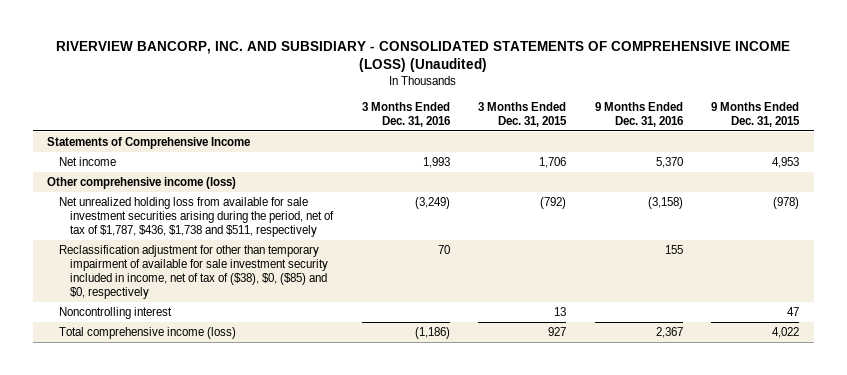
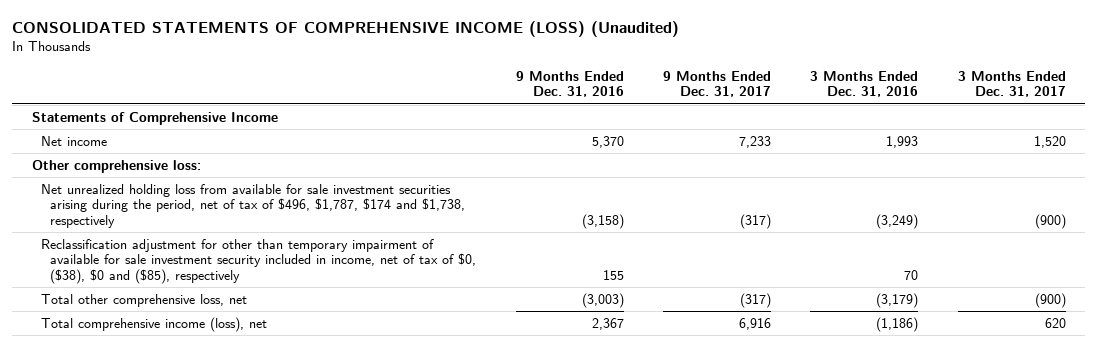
[56,41,791,73] RIVERVIEW BANCORP, INC. AND SUBSIDIARY - CONSOLIDATED STATEMENTS OF COMPREHENSIVE INCOME (LOSS) (Unaudited) -> [11,20,679,37] CONSOLIDATED STATEMENTS OF COMPREHENSIVE INCOME (LOSS) (Unaudited)
[478,101,568,127] 3 Months Ended Dec. 31, 2015 -> none
[711,101,801,127] 9 Months Ended Dec. 31, 2015 -> none
none -> [663,70,772,98] 9 Months Ended Dec. 31, 2017
none -> [957,70,1066,98] 3 Months Ended Dec. 31, 2017
[58,306,172,319] Noncontrolling interest -> none
[47,176,237,189] Other comprehensive income (loss) -> [31,159,201,173] Other comprehensive loss:
[58,196,335,237] Net unrealized holding loss from available for sale investment securities arising during the period, net of tax of $1,787, $436, $1,738 and $511, respectively -> [40,183,466,228] Net unrealized holding loss from available for sale investment securities arising during the period, net of tax of $496, $1,787, $174 and $1,738, respectively
[58,244,329,299] Reclassification adjustment for other than temporary impairment of available for sale investment security included in income, net of tax of ($38), $0, ($85) and $0, respectively -> [40,238,477,284] Reclassification adjustment for other than temporary impairment of available for sale investment security included in income, net of tax of $0, ($38), $0 and ($85), respectively
none -> [40,293,247,307] Total other comprehensive loss, net
[58,326,236,339] Total comprehensive income (loss) -> [40,316,267,332] Total comprehensive income (loss), net

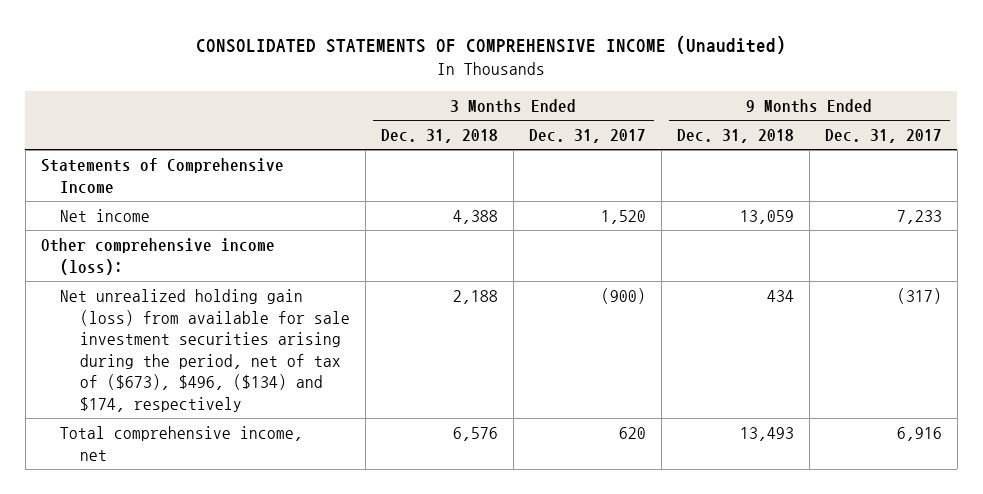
[11,20,679,37] CONSOLIDATED STATEMENTS OF COMPREHENSIVE INCOME (LOSS) (Unaudited) -> [196,36,787,55] CONSOLIDATED STATEMENTS OF COMPREHENSIVE INCOME (Unaudited)
[515,70,624,98] 9 Months Ended Dec. 31, 2016 -> none
[810,70,919,98] 3 Months Ended Dec. 31, 2016 -> none
none -> [380,129,498,144] Dec. 31, 2018
none -> [676,129,794,144] Dec. 31, 2018
[40,238,477,284] Reclassification adjustment for other than temporary impairment of available for sale investment security included in income, net of tax of $0, ($38), $0 and ($85), respectively -> none
[40,293,247,307] Total other comprehensive loss, net -> none
[31,159,201,173] Other comprehensive loss: -> [40,238,275,275] Other comprehensive income (loss):
[40,183,466,228] Net unrealized holding loss from available for sale investment securities arising during the period, net of tax of $496, $1,787, $174 and $1,738, respectively -> [60,289,350,413] Net unrealized holding gain (loss) from available for sale investment securities arising during the period, net of tax of ($673), $496, ($134) and $174, respectively
[40,316,267,332] Total comprehensive income (loss), net -> [60,426,304,461] Total comprehensive income, net

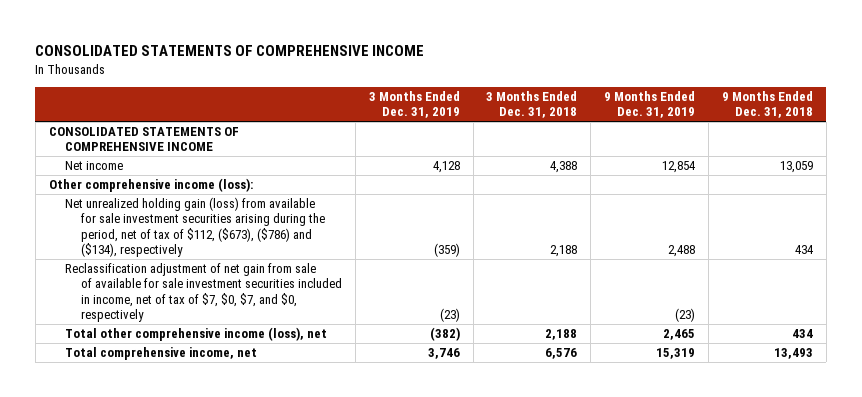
[196,36,787,55] CONSOLIDATED STATEMENTS OF COMPREHENSIVE INCOME (Unaudited) -> [35,44,425,56] CONSOLIDATED STATEMENTS OF COMPREHENSIVE INCOME
[528,129,646,144] Dec. 31, 2017 -> none
[824,129,942,144] Dec. 31, 2017 -> none
none -> [368,90,460,119] 3 Months Ended Dec. 31, 2019
none -> [604,90,696,119] 9 Months Ended Dec. 31, 2019
[40,158,284,194] Statements of Comprehensive Income -> [48,127,239,152] CONSOLIDATED STATEMENTS OF COMPREHENSIVE INCOME
[60,289,350,413] Net unrealized holding gain (loss) from available for sale investment securities arising during the period, net of tax of ($673), $496, ($134) and $174, respectively -> [64,197,325,257] Net unrealized holding gain (loss) from available for sale investment securities arising during the period, net of tax of $112, ($673), ($786) and ($134), respectively
none -> [64,263,342,322] Reclassification adjustment of net gain from sale of available for sale investment securities included in income, net of tax of $7, $0, $7, and $0, respectively
none -> [64,327,327,342] Total other comprehensive income (loss), net

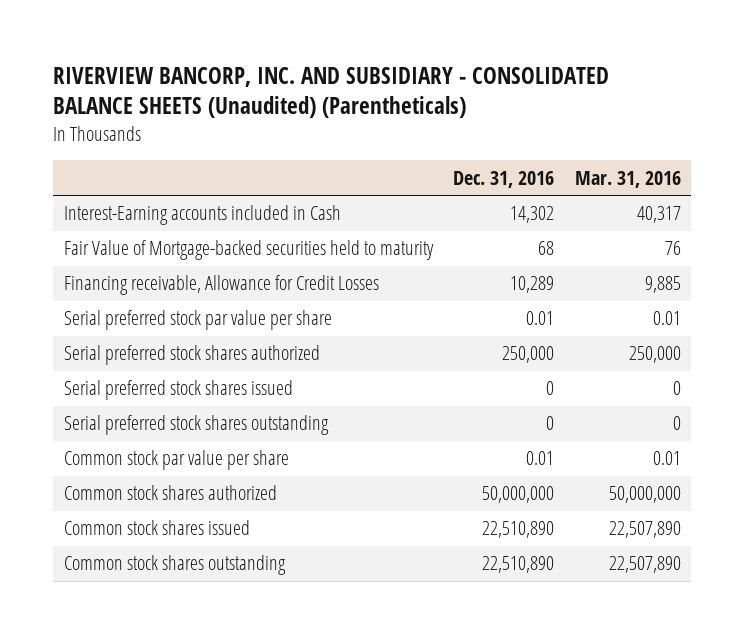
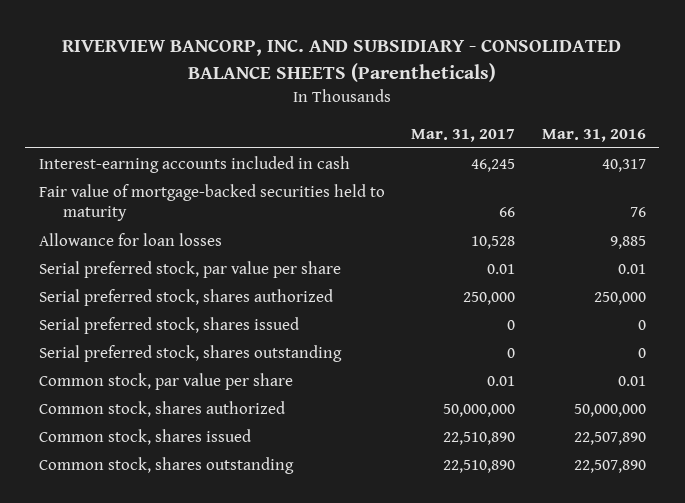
[53,66,610,119] RIVERVIEW BANCORP, INC. AND SUBSIDIARY - CONSOLIDATED BALANCE SHEETS (Unaudited) (Parentheticals) -> [62,38,622,82] RIVERVIEW BANCORP, INC. AND SUBSIDIARY - CONSOLIDATED BALANCE SHEETS (Parentheticals)
[453,170,555,188] Dec. 31, 2016 -> none
none -> [411,128,516,142] Mar. 31, 2017
[63,205,341,226] Interest-Earning accounts included in Cash -> [38,155,350,173] Interest-earning accounts included in cash
[63,240,434,261] Fair Value of Mortgage-backed securities held to maturity -> [38,183,385,222] Fair value of mortgage-backed securities held to maturity
[63,275,379,296] Financing receivable, Allowance for Credit Losses -> [38,232,222,246] Allowance for loan losses
[63,310,332,331] Serial preferred stock par value per share -> [38,260,341,278] Serial preferred stock, par value per share
[63,345,320,366] Serial preferred stock shares authorized -> [38,288,333,306] Serial preferred stock, shares authorized
[63,380,293,401] Serial preferred stock shares issued -> [38,316,299,334] Serial preferred stock, shares issued
[63,415,329,436] Serial preferred stock shares outstanding -> [38,344,342,362] Serial preferred stock, shares outstanding
[63,450,289,471] Common stock par value per share -> [38,372,293,390] Common stock, par value per share
[63,485,277,501] Common stock shares authorized -> [38,400,285,417] Common stock, shares authorized
[63,520,250,536] Common stock shares issued -> [38,428,251,445] Common stock, shares issued
[63,555,286,576] Common stock shares outstanding -> [38,456,294,474] Common stock, shares outstanding

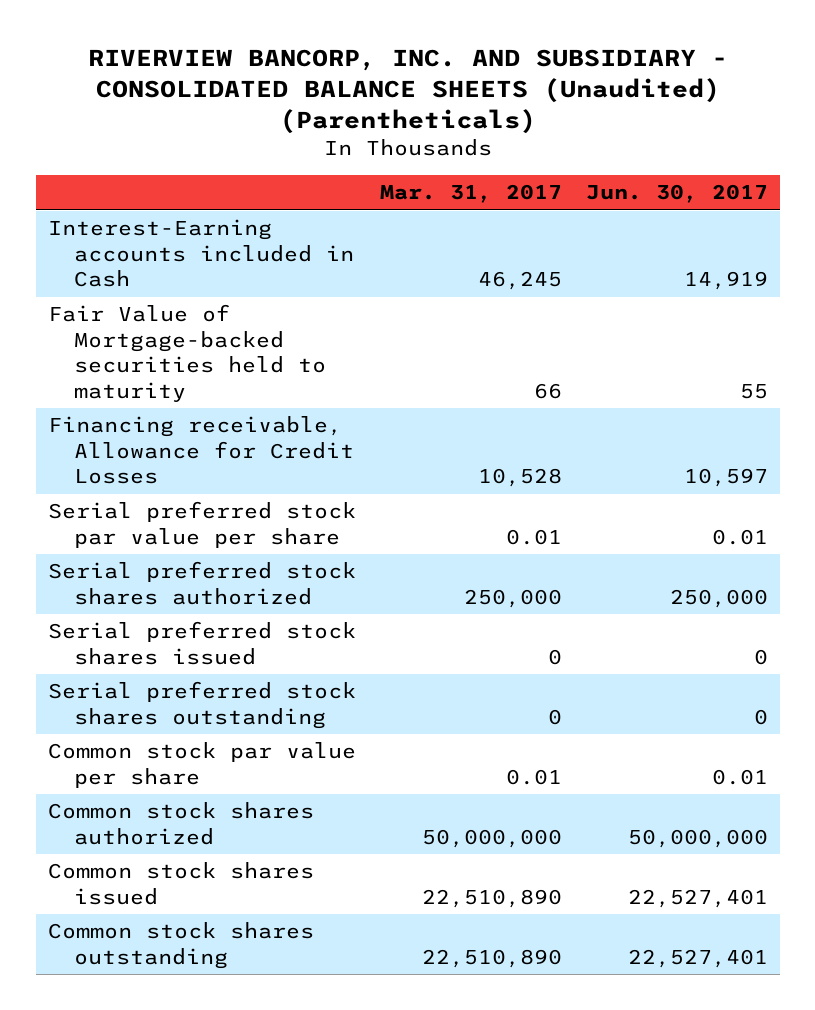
[62,38,622,82] RIVERVIEW BANCORP, INC. AND SUBSIDIARY - CONSOLIDATED BALANCE SHEETS (Parentheticals) -> [87,49,728,135] RIVERVIEW BANCORP, INC. AND SUBSIDIARY - CONSOLIDATED BALANCE SHEETS (Unaudited) (Parentheticals)
[541,128,646,142] Mar. 31, 2016 -> none
none -> [585,184,768,204] Jun. 30, 2017
[38,155,350,173] Interest-earning accounts included in cash -> [47,219,355,288] Interest-Earning accounts included in Cash
[38,183,385,222] Fair value of mortgage-backed securities held to maturity -> [47,304,327,402] Fair Value of Mortgage-backed securities held to maturity
[38,232,222,246] Allowance for loan losses -> [47,416,355,485] Financing receivable, Allowance for Credit Losses
[38,260,341,278] Serial preferred stock, par value per share -> [47,501,356,548] Serial preferred stock par value per share
[38,288,333,306] Serial preferred stock, shares authorized -> [47,561,356,605] Serial preferred stock shares authorized
[38,316,299,334] Serial preferred stock, shares issued -> [47,621,356,665] Serial preferred stock shares issued
[38,344,342,362] Serial preferred stock, shares outstanding -> [47,681,356,729] Serial preferred stock shares outstanding
[38,372,293,390] Common stock, par value per share -> [47,742,356,788] Common stock par value per share
[38,400,285,417] Common stock, shares authorized -> [47,802,314,845] Common stock shares authorized
[38,428,251,445] Common stock, shares issued -> [47,862,314,905] Common stock shares issued
[38,456,294,474] Common stock, shares outstanding -> [47,922,314,969] Common stock shares outstanding

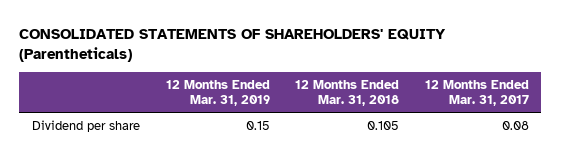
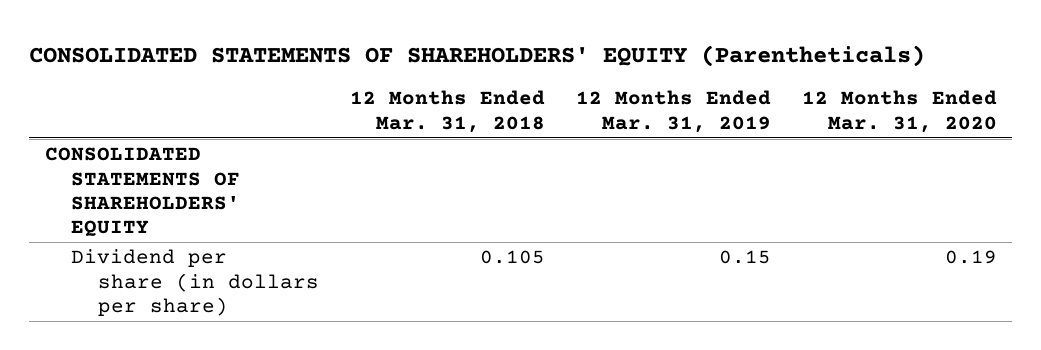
[424,79,529,107] 12 Months Ended Mar. 31, 2017 -> none
none -> [801,90,997,133] 12 Months Ended Mar. 31, 2020
none -> [44,147,241,238] CONSOLIDATED STATEMENTS OF SHAREHOLDERS' EQUITY
[32,119,141,132] Dividend per share -> [71,249,320,316] Dividend per share (in dollars per share)

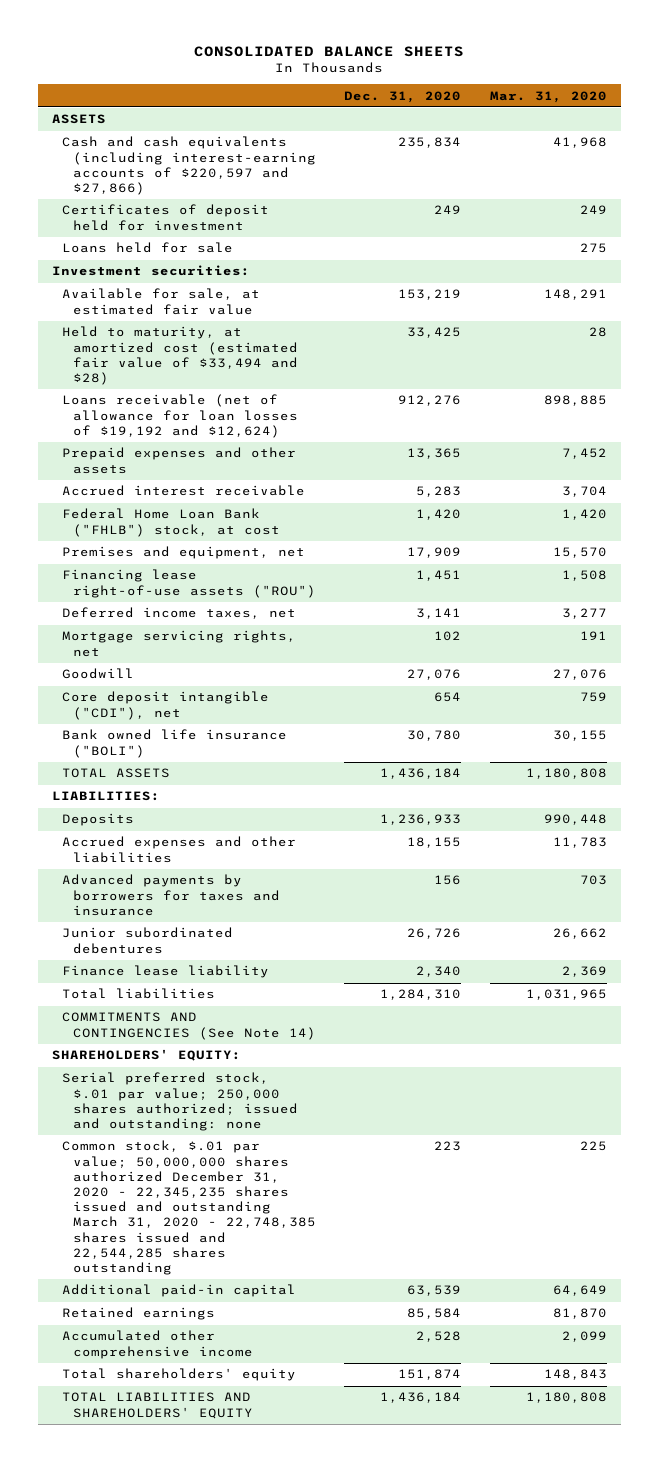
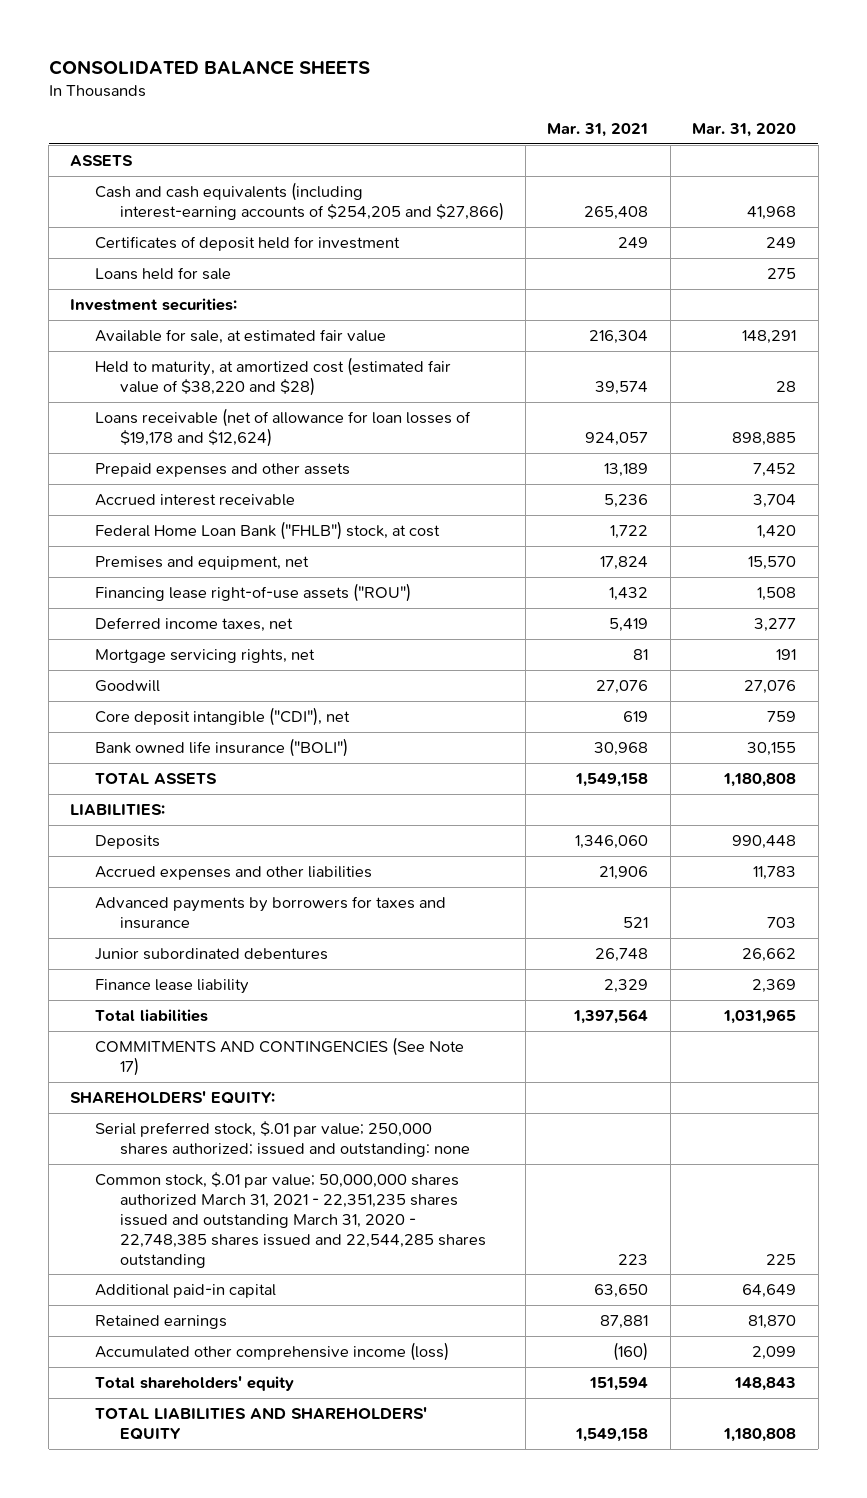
[344,90,462,103] Dec. 31, 2020 -> none
none -> [547,122,649,137] Mar. 31, 2021
[62,136,316,196] Cash and cash equivalents (including interest-earning accounts of $220,597 and $27,866) -> [95,182,504,221] Cash and cash equivalents (including interest-earning accounts of $254,205 and $27,866)
[62,326,298,386] Held to maturity, at amortized cost (estimated fair value of $33,494 and $28) -> [95,357,452,396] Held to maturity, at amortized cost (estimated fair value of $38,220 and $28)
[62,394,298,438] Loans receivable (net of allowance for loan losses of $19,192 and $12,624) -> [95,408,472,447] Loans receivable (net of allowance for loan losses of $19,178 and $12,624)
[62,1012,316,1040] COMMITMENTS AND CONTINGENCIES (See Note 14) -> [95,1037,465,1076] COMMITMENTS AND CONTINGENCIES (See Note 17)
[62,1140,316,1276] Common stock, $.01 par value; 50,000,000 shares authorized December 31, 2020 - 22,345,235 shares issued and outstanding March 31, 2020 - 22,748,385 shares issued and 22,544,285 shares outstanding -> [95,1172,486,1268] Common stock, $.01 par value; 50,000,000 shares authorized March 31, 2021 - 22,351,235 shares issued and outstanding March 31, 2020 - 22,748,385 shares issued and 22,544,285 shares outstanding
[62,1330,253,1359] Accumulated other comprehensive income -> [95,1342,450,1362] Accumulated other comprehensive income (loss)

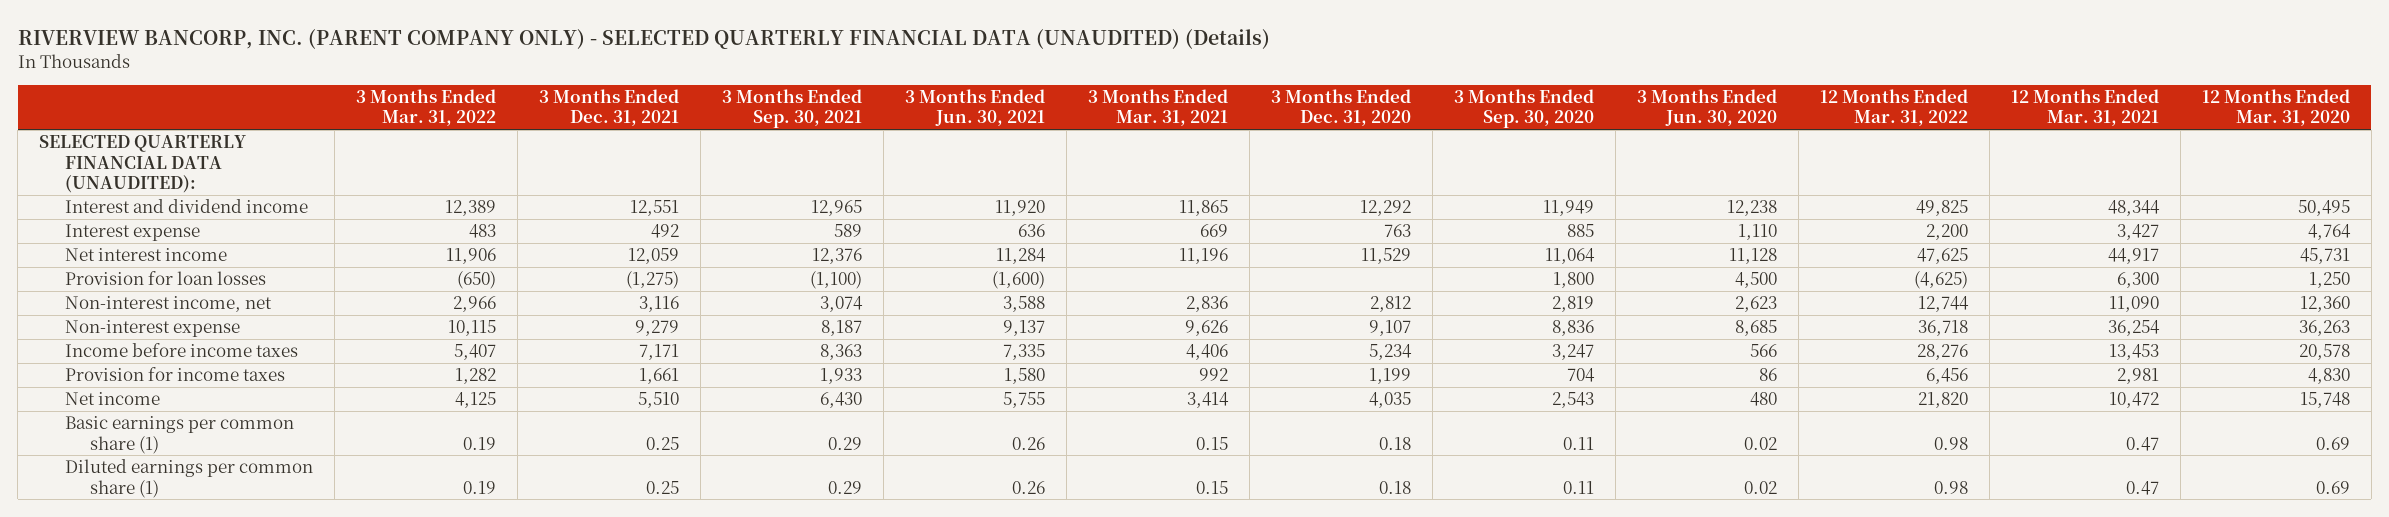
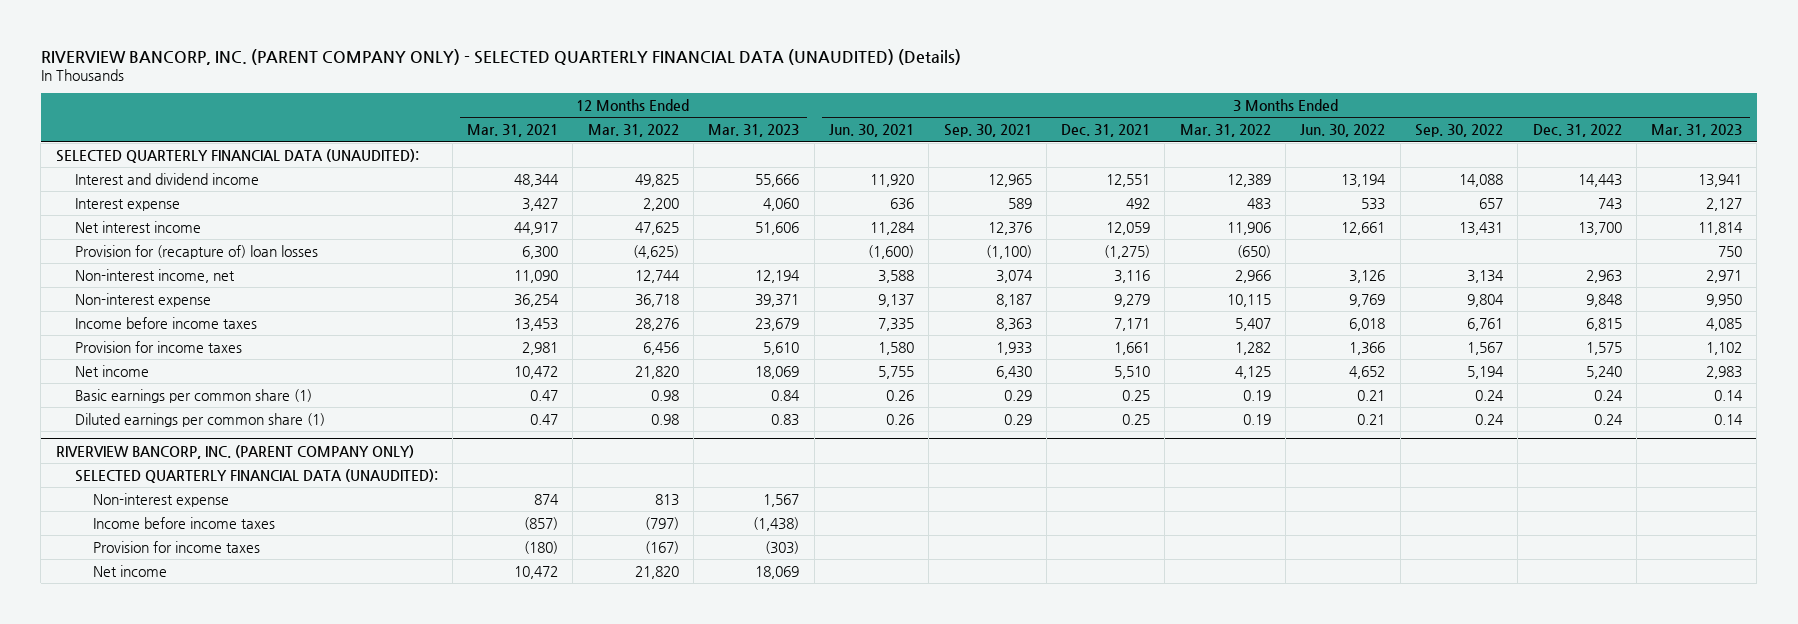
[1087,89,1228,127] 3 Months Ended Mar. 31, 2021 -> none
[1270,89,1411,127] 3 Months Ended Dec. 31, 2020 -> none
[1453,89,1594,129] 3 Months Ended Sep. 30, 2020 -> none
[1636,89,1777,127] 3 Months Ended Jun. 30, 2020 -> none
[2201,89,2350,127] 12 Months Ended Mar. 31, 2020 -> none
none -> [708,124,800,138] Mar. 31, 2023
none -> [1300,124,1386,138] Jun. 30, 2022
none -> [1414,124,1503,138] Sep. 30, 2022
none -> [1532,124,1622,138] Dec. 31, 2022
none -> [1651,124,1743,138] Mar. 31, 2023
[64,271,266,286] Provision for loan losses -> [74,244,318,259] Provision for (recapture of) loan losses
none -> [55,444,414,459] RIVERVIEW BANCORP, INC. (PARENT COMPANY ONLY)
none -> [74,468,438,483] SELECTED QUARTERLY FINANCIAL DATA (UNAUDITED):
none -> [93,492,230,507] Non-interest expense
none -> [93,516,276,529] Income before income taxes
none -> [93,540,261,553] Provision for income taxes
none -> [93,564,168,577] Net income

